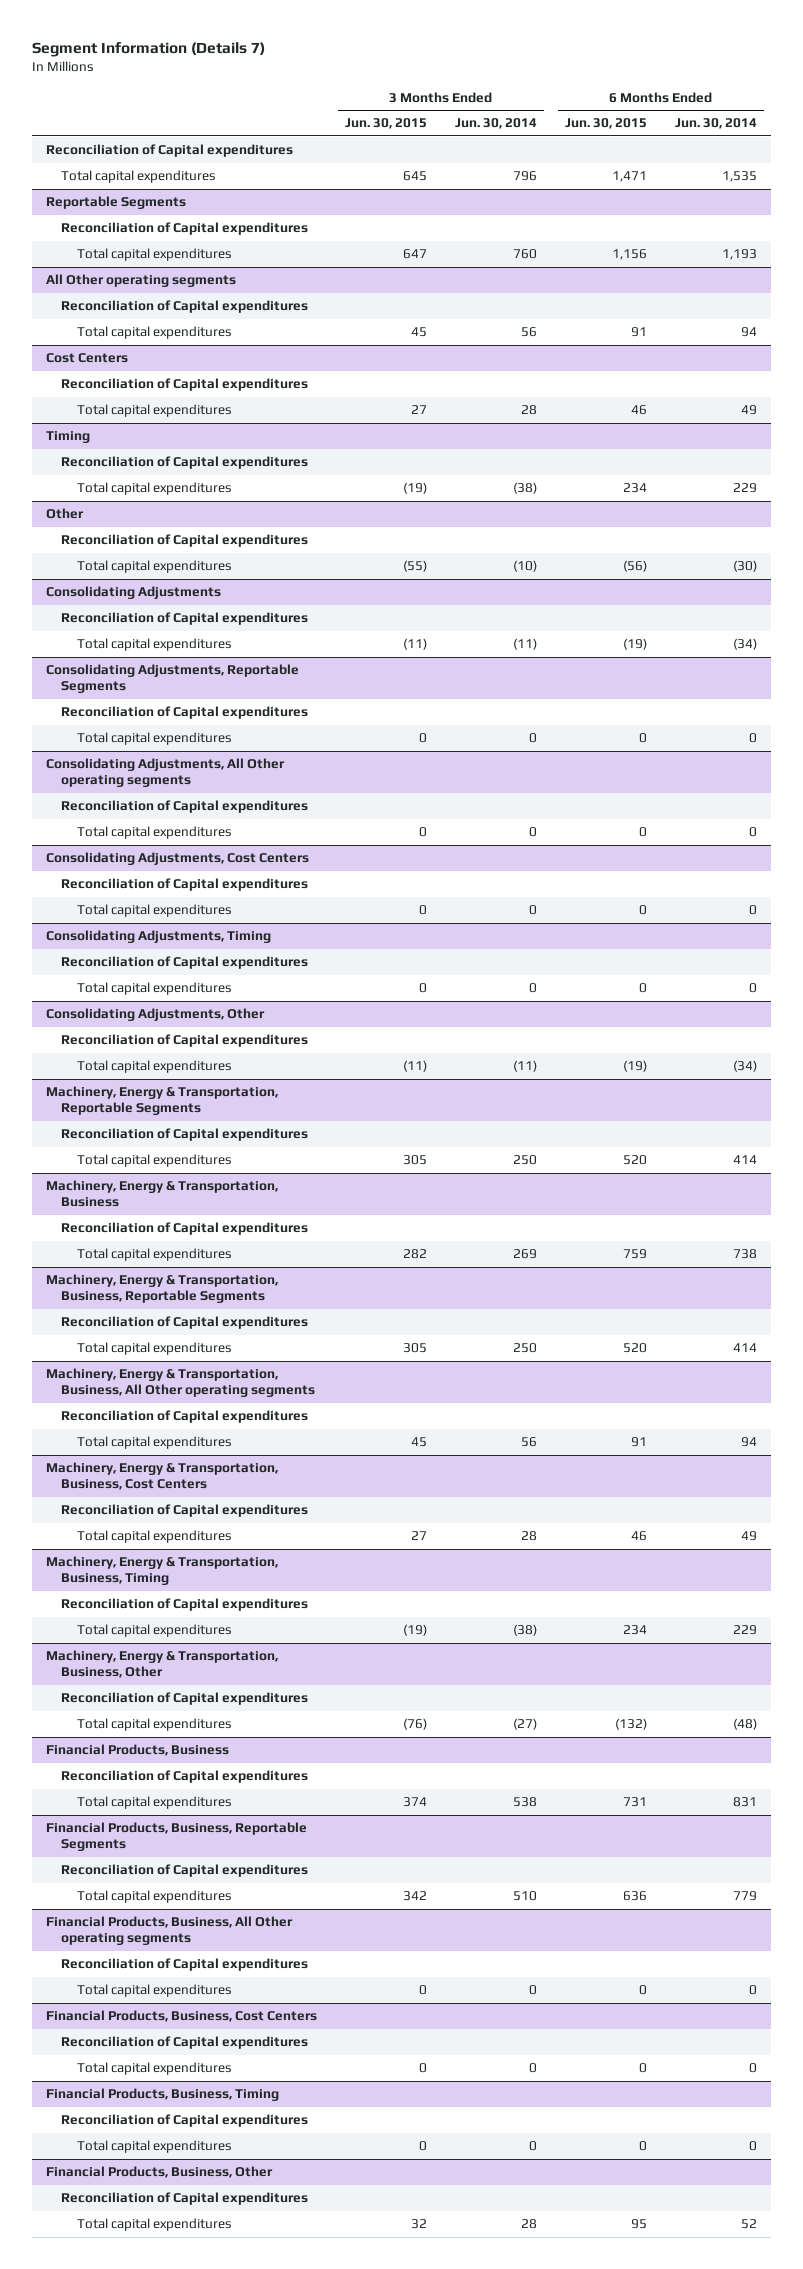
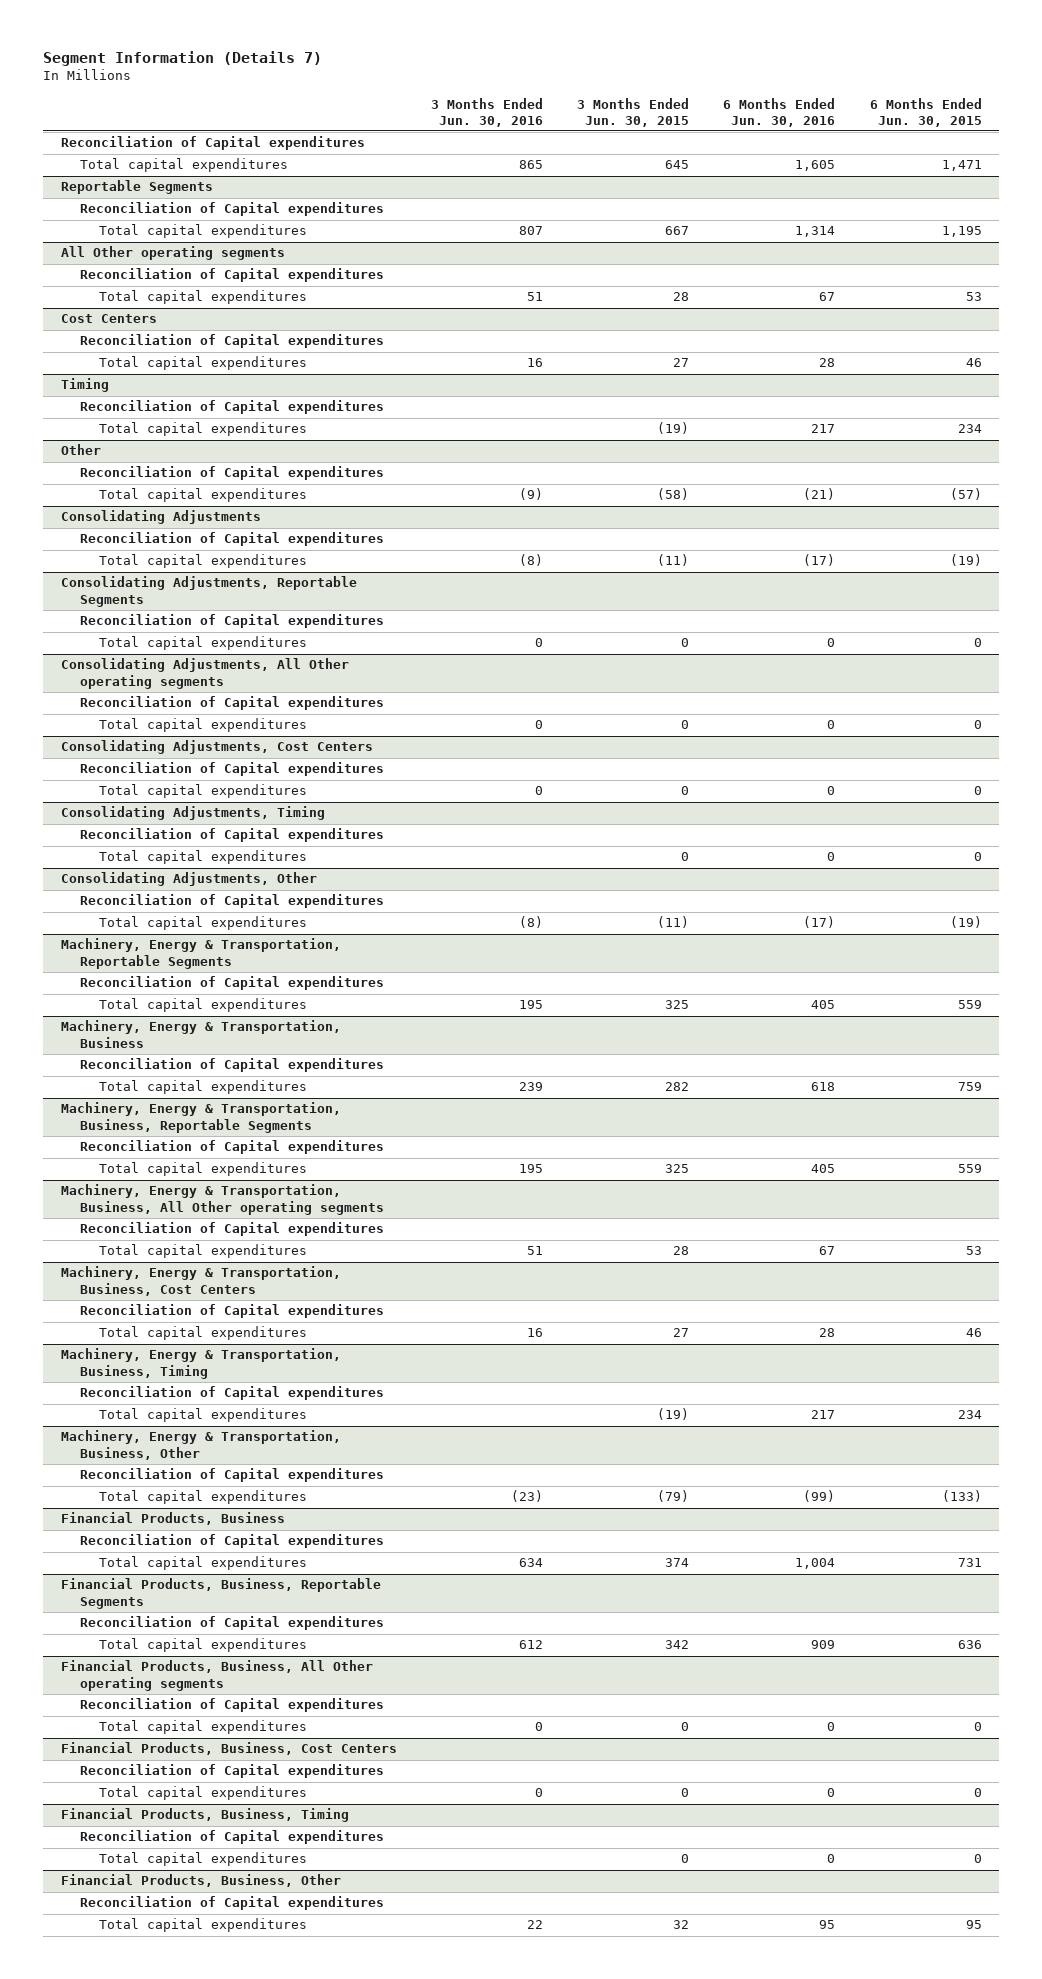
[454,118,537,130] Jun. 30, 2014 -> none
[675,118,758,130] Jun. 30, 2014 -> none
none -> [430,97,543,127] 3 Months Ended Jun. 30, 2016
none -> [723,97,836,127] 6 Months Ended Jun. 30, 2016
[402,249,427,260] 647 -> [665,226,690,236] 667
[612,249,648,261] 1,156 -> [941,226,982,238] 1,195
[410,327,427,338] 45 -> [673,292,690,302] 28
[631,327,648,338] 91 -> [965,292,982,302] 53
[402,560,427,573] (55) -> [657,488,690,501] (58)
[623,560,648,573] (56) -> [949,488,982,501] (57)
[402,1155,427,1166] 305 -> [665,1000,690,1010] 325
[623,1155,648,1166] 520 -> [957,1000,982,1010] 559
[402,1343,427,1354] 305 -> [665,1164,690,1174] 325
[623,1343,648,1354] 520 -> [957,1164,982,1174] 559
[410,1437,427,1448] 45 -> [673,1246,690,1256] 28
[631,1437,648,1448] 91 -> [965,1246,982,1256] 53
[402,1718,427,1731] (76) -> [657,1490,690,1503] (79)
[615,1718,648,1731] (132) -> [941,1490,982,1503] (133)

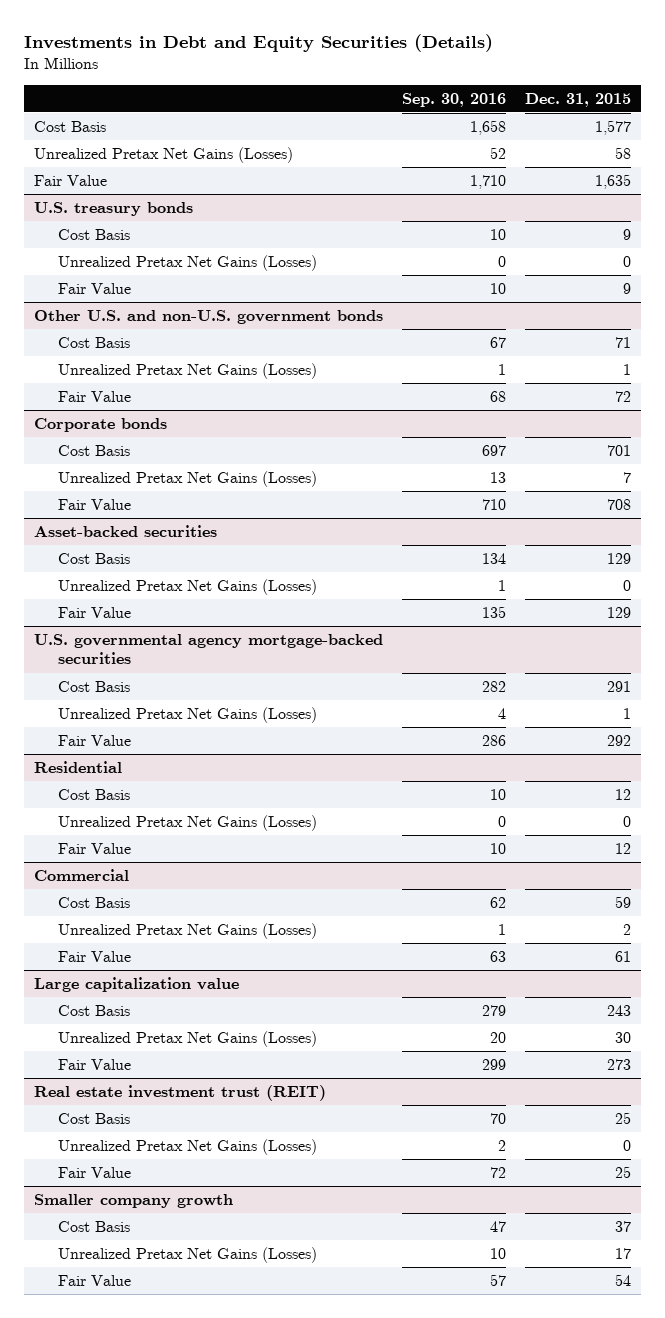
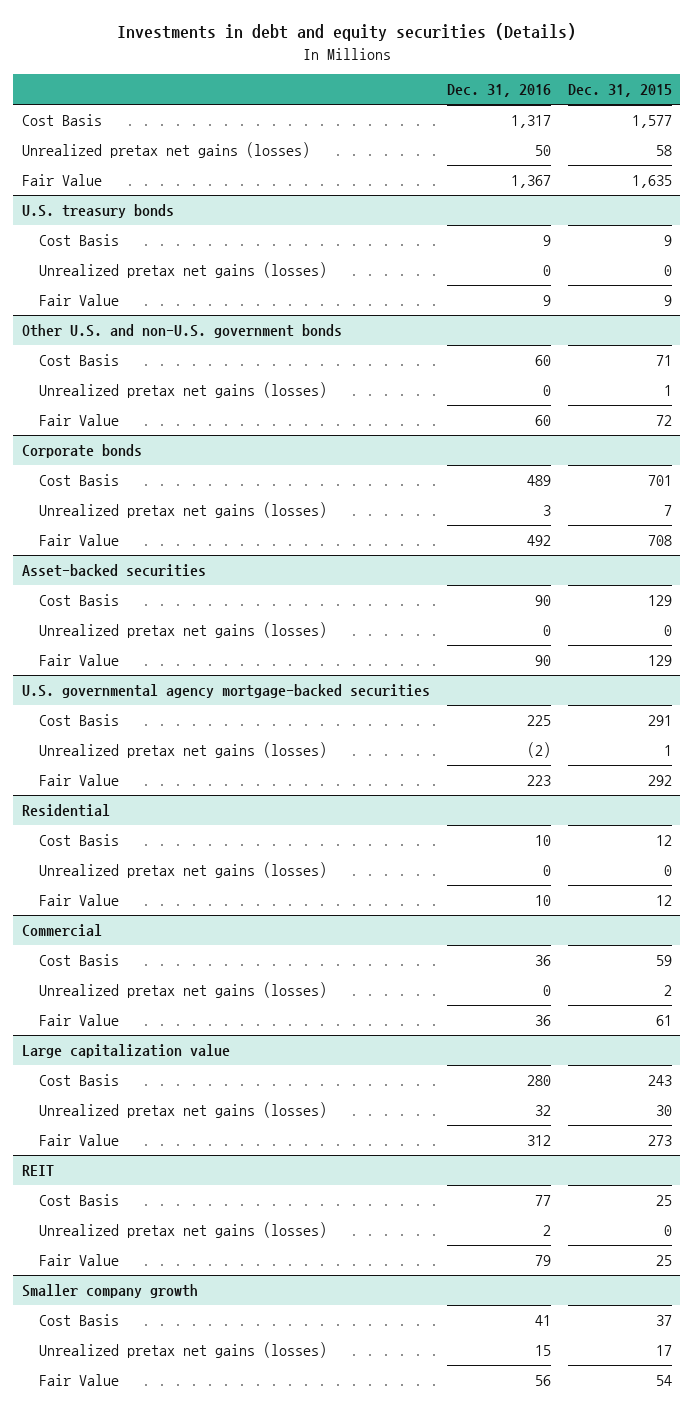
[24,34,494,53] Investments in Debt and Equity Securities (Details) -> [116,23,576,42] Investments in debt and equity securities (Details)
[401,92,506,107] Sep. 30, 2016 -> none
none -> [446,84,551,98] Dec. 31, 2016
[33,146,293,163] Unrealized Pretax Net Gains (Losses) -> [21,142,310,159] Unrealized pretax net gains (losses)
[57,254,317,271] Unrealized Pretax Net Gains (Losses) -> [38,262,327,279] Unrealized pretax net gains (losses)
[57,362,317,379] Unrealized Pretax Net Gains (Losses) -> [38,382,327,399] Unrealized pretax net gains (losses)
[57,470,317,487] Unrealized Pretax Net Gains (Losses) -> [38,502,327,519] Unrealized pretax net gains (losses)
[57,578,317,595] Unrealized Pretax Net Gains (Losses) -> [38,622,327,639] Unrealized pretax net gains (losses)
[57,706,317,723] Unrealized Pretax Net Gains (Losses) -> [38,742,327,759] Unrealized pretax net gains (losses)
[57,814,317,831] Unrealized Pretax Net Gains (Losses) -> [38,862,327,879] Unrealized pretax net gains (losses)
[57,922,317,939] Unrealized Pretax Net Gains (Losses) -> [38,982,327,999] Unrealized pretax net gains (losses)
[57,1030,317,1047] Unrealized Pretax Net Gains (Losses) -> [38,1102,327,1119] Unrealized pretax net gains (losses)
[33,1084,326,1101] Real estate investment trust (REIT) -> [21,1165,54,1177] REIT
[57,1138,317,1155] Unrealized Pretax Net Gains (Losses) -> [38,1222,327,1239] Unrealized pretax net gains (losses)
[57,1246,317,1263] Unrealized Pretax Net Gains (Losses) -> [38,1342,327,1359] Unrealized pretax net gains (losses)

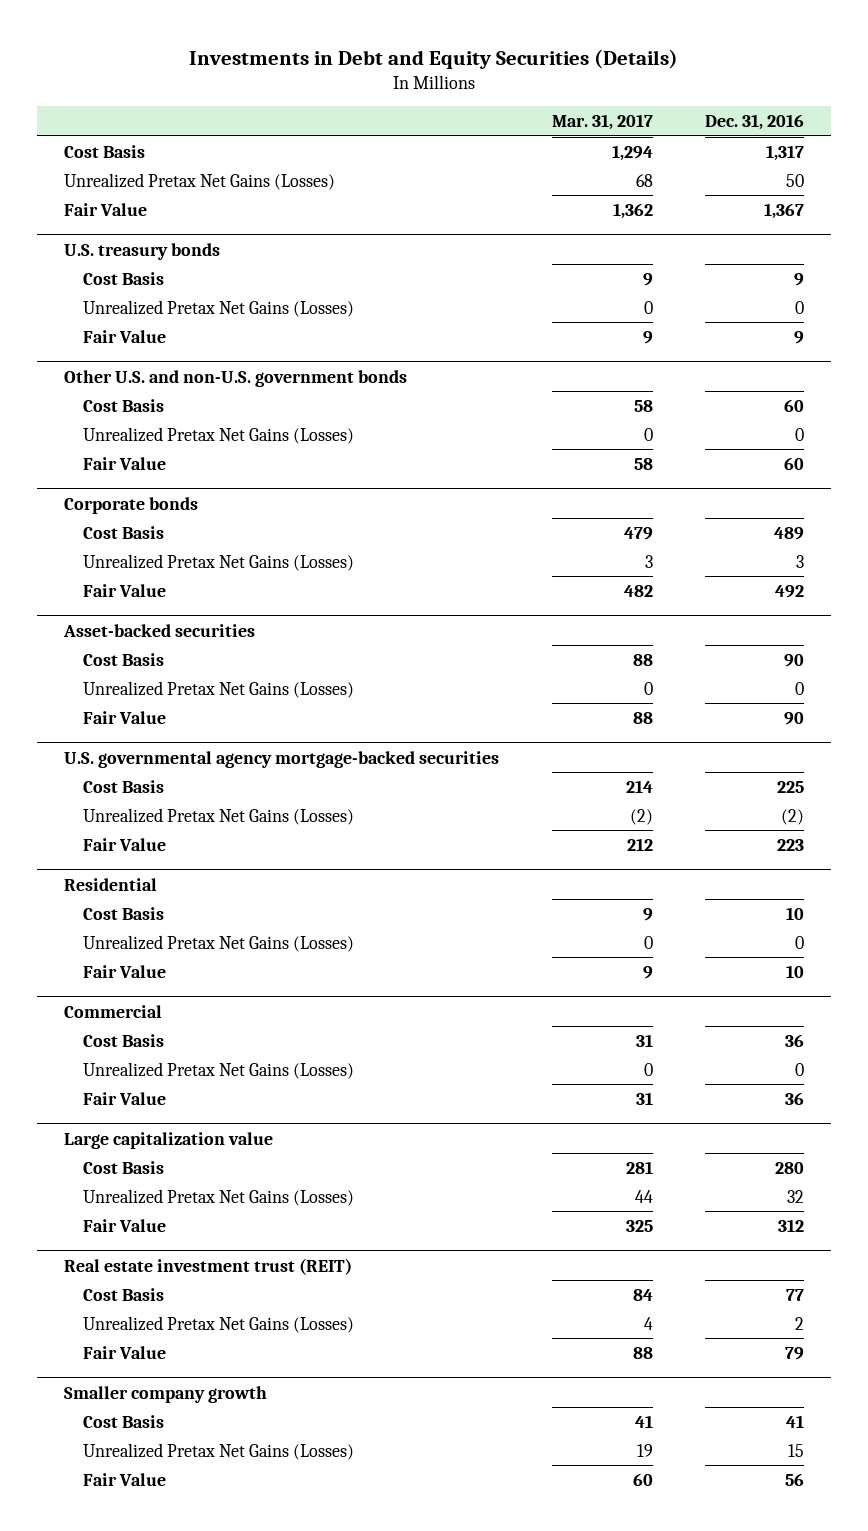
[116,23,576,42] Investments in debt and equity securities (Details) -> [189,48,679,69] Investments in Debt and Equity Securities (Details)
[567,84,672,98] Dec. 31, 2015 -> none
none -> [551,114,653,131] Mar. 31, 2017
[21,142,310,159] Unrealized pretax net gains (losses) -> [63,172,335,190] Unrealized Pretax Net Gains (Losses)
[38,262,327,279] Unrealized pretax net gains (losses) -> [82,299,354,317] Unrealized Pretax Net Gains (Losses)
[38,382,327,399] Unrealized pretax net gains (losses) -> [82,426,354,444] Unrealized Pretax Net Gains (Losses)
[38,502,327,519] Unrealized pretax net gains (losses) -> [82,553,354,571] Unrealized Pretax Net Gains (Losses)
[38,622,327,639] Unrealized pretax net gains (losses) -> [82,680,354,698] Unrealized Pretax Net Gains (Losses)
[38,742,327,759] Unrealized pretax net gains (losses) -> [82,807,354,825] Unrealized Pretax Net Gains (Losses)
[38,862,327,879] Unrealized pretax net gains (losses) -> [82,934,354,952] Unrealized Pretax Net Gains (Losses)
[38,982,327,999] Unrealized pretax net gains (losses) -> [82,1061,354,1079] Unrealized Pretax Net Gains (Losses)
[38,1102,327,1119] Unrealized pretax net gains (losses) -> [82,1188,354,1206] Unrealized Pretax Net Gains (Losses)
[21,1165,54,1177] REIT -> [63,1257,352,1275] Real estate investment trust (REIT)
[38,1222,327,1239] Unrealized pretax net gains (losses) -> [82,1315,354,1333] Unrealized Pretax Net Gains (Losses)
[38,1342,327,1359] Unrealized pretax net gains (losses) -> [82,1442,354,1460] Unrealized Pretax Net Gains (Losses)

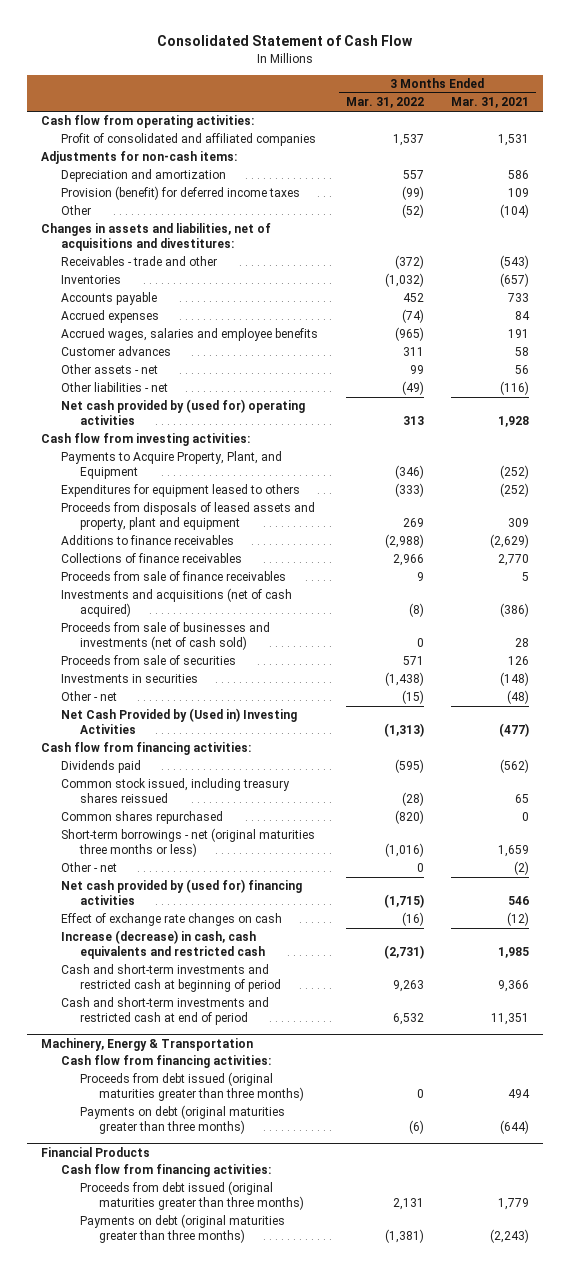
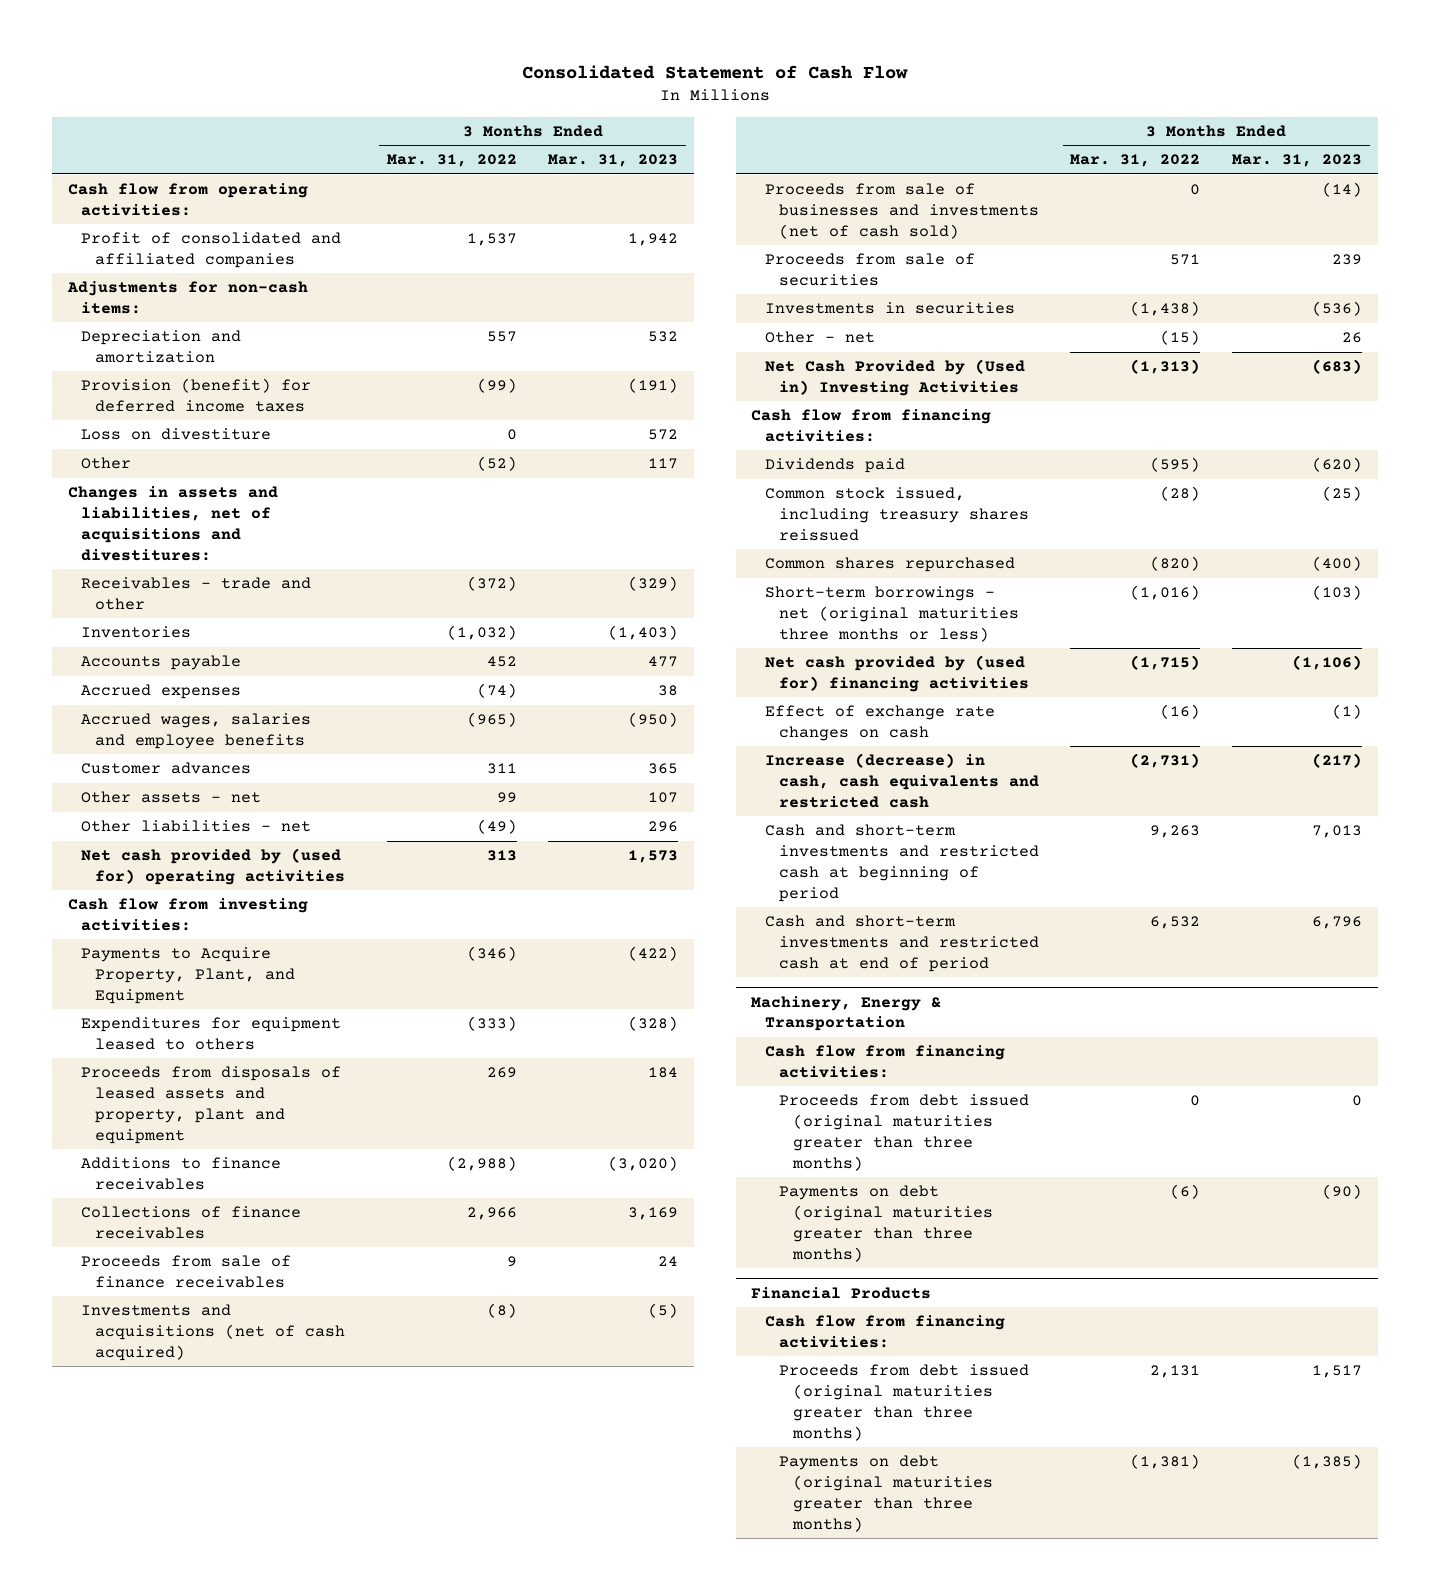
[451,97,530,109] Mar. 31, 2021 -> none
none -> [548,154,679,168] Mar. 31, 2023
none -> [81,428,272,441] Loss on divestiture
[60,862,117,873] Other - net -> none

